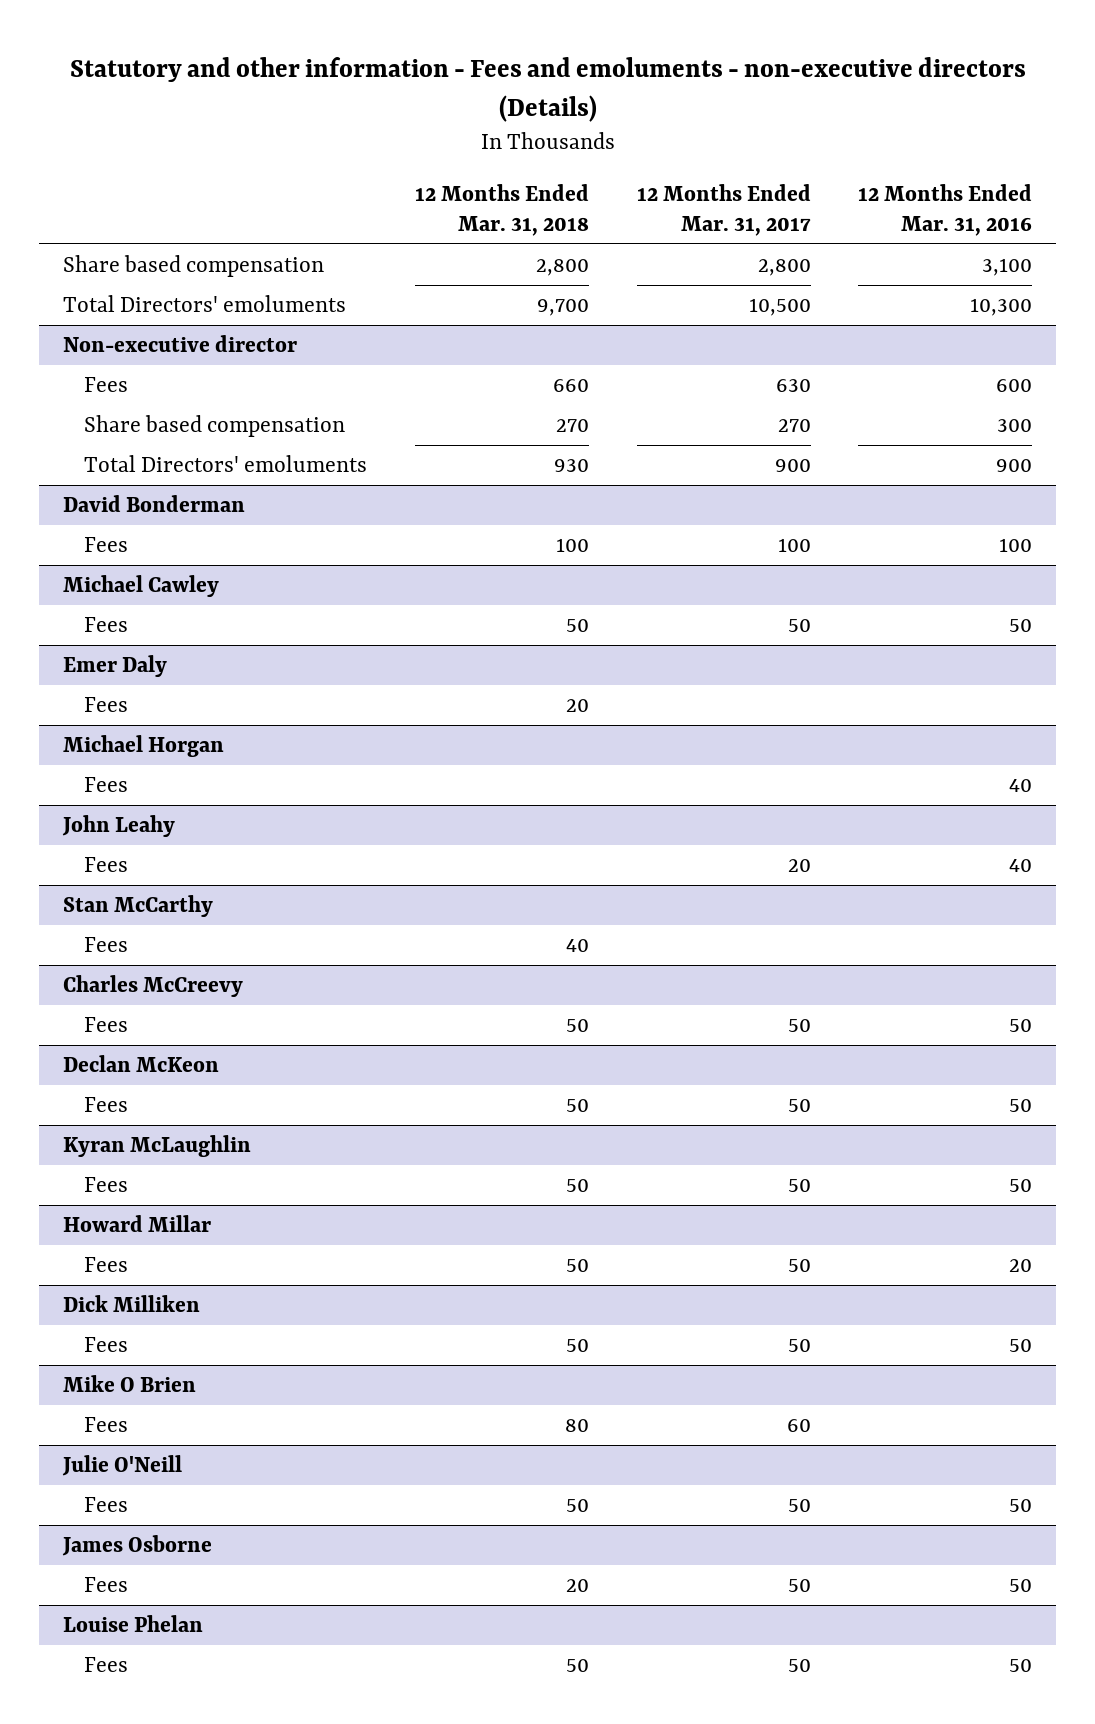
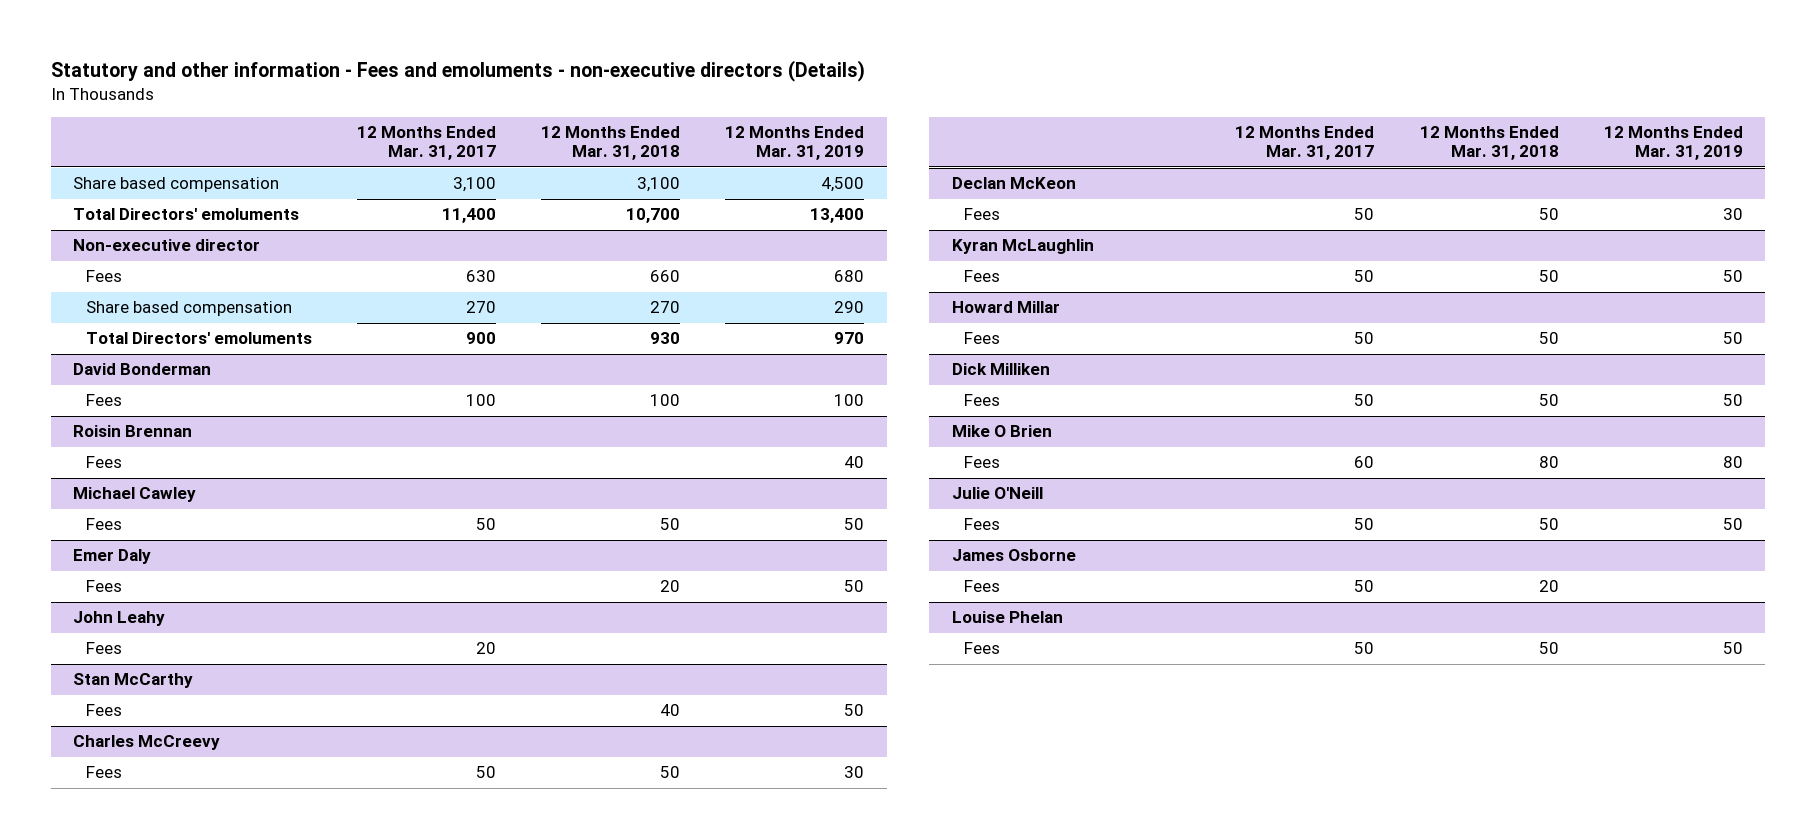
[858,184,1033,236] 12 Months Ended Mar. 31, 2016 -> none
none -> [725,125,865,161] 12 Months Ended Mar. 31, 2019
[535,259,589,277] 2,800 -> [637,177,681,193] 3,100
[757,259,811,277] 2,800 -> [453,177,497,193] 3,100
[536,299,589,317] 9,700 -> [626,208,681,224] 10,700
[748,298,811,317] 10,500 -> [442,208,497,224] 11,400
none -> [73,425,193,438] Roisin Brennan
none -> [85,456,122,469] Fees
[62,735,224,758] Michael Horgan -> none
[84,777,129,793] Fees -> none

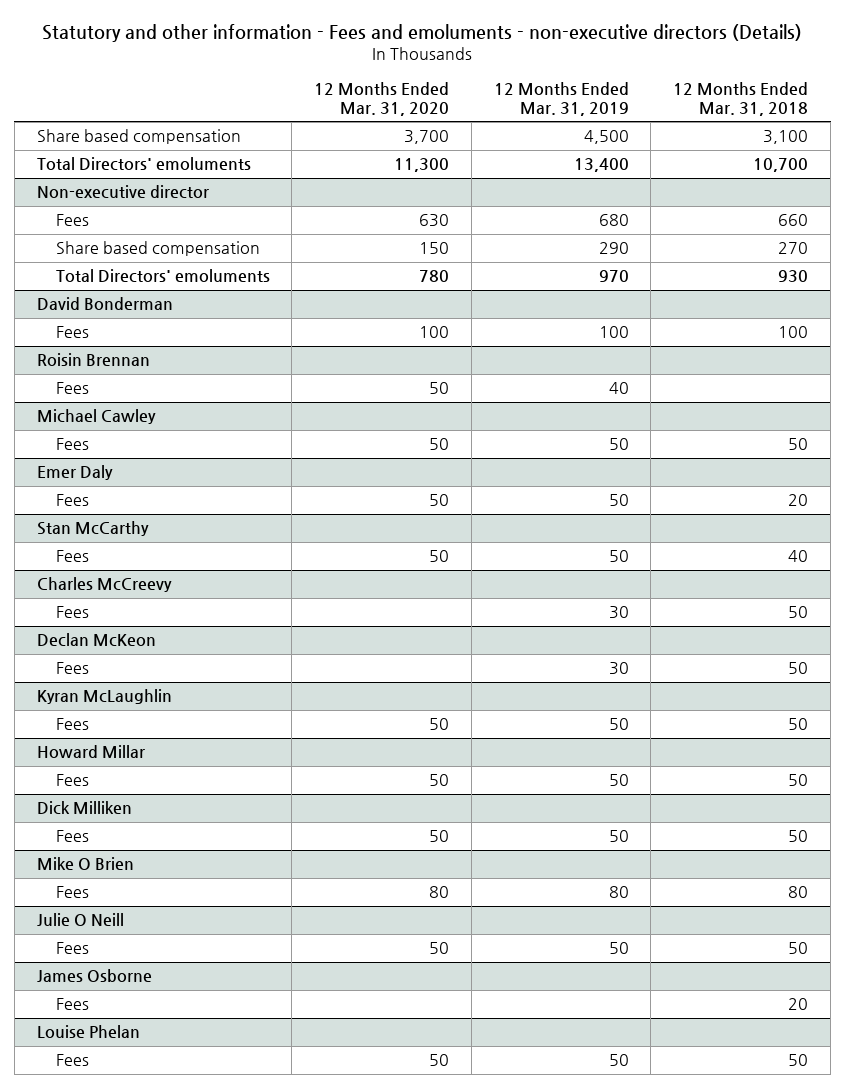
[357,125,497,161] 12 Months Ended Mar. 31, 2017 -> none
none -> [314,82,450,116] 12 Months Ended Mar. 31, 2020
[73,611,166,627] John Leahy -> none
[85,642,122,655] Fees -> none
[951,487,1043,500] Julie O'Neill -> [36,913,124,927] Julie O Neill

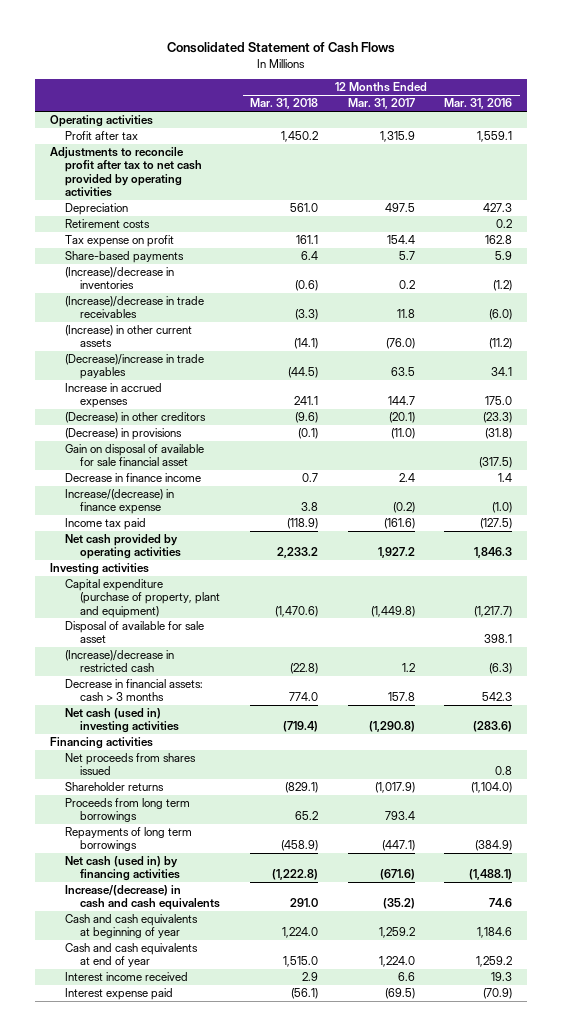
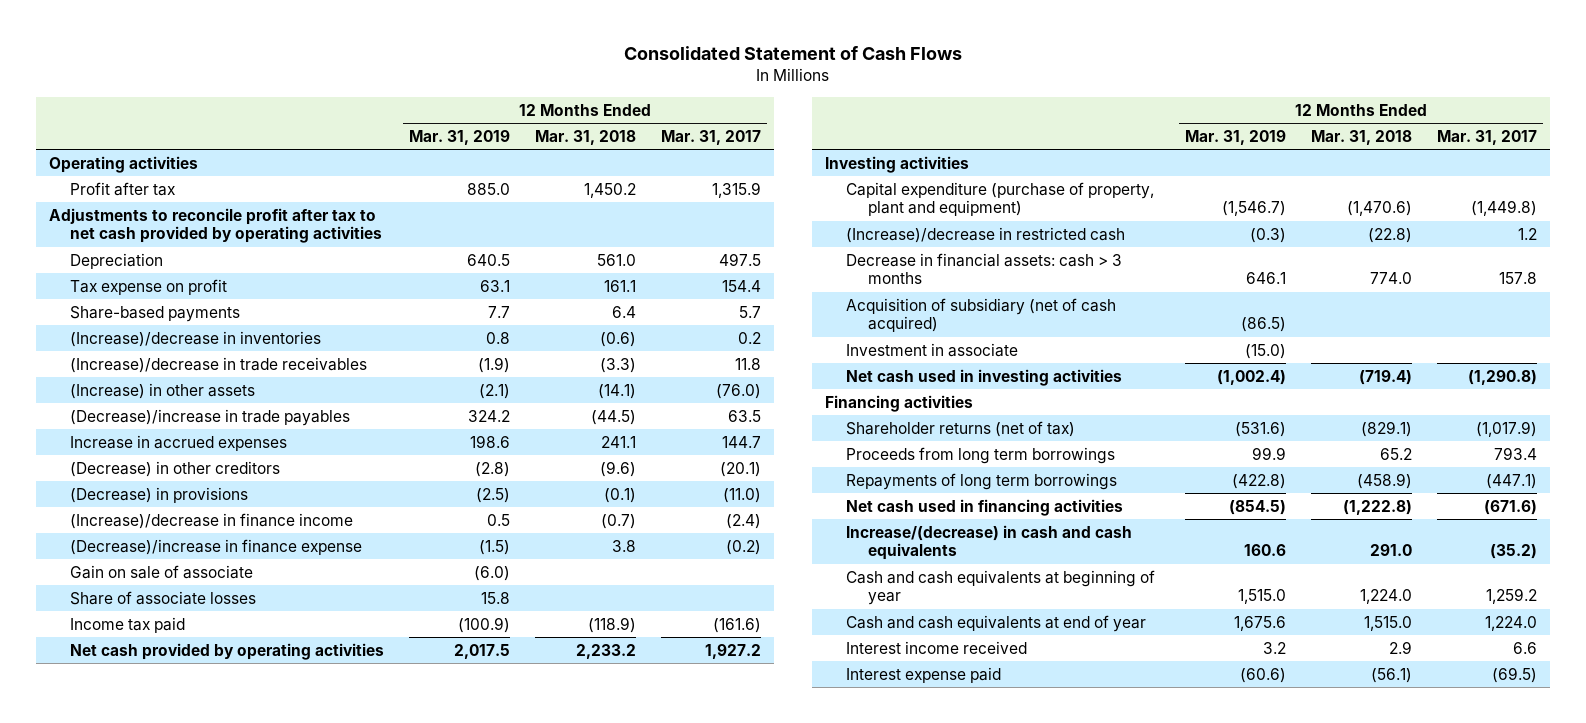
[444,98,513,110] Mar. 31, 2016 -> none
none -> [409,129,511,145] Mar. 31, 2019
[65,219,151,229] Retirement costs -> none
[65,325,193,348] (Increase) in other current assets -> [70,382,256,399] (Increase) in other assets
[65,444,205,467] Gain on disposal of available for sale financial asset -> none
[65,473,202,483] Decrease in finance income -> [70,512,354,529] (Increase)/decrease in finance income
[302,473,319,483] 0.7 -> [601,513,637,529] (0.7)
[398,473,415,483] 2.4 -> [726,513,762,529] (2.4)
[65,489,175,515] Increase/(decrease) in finance expense -> [70,538,363,555] (Decrease)/increase in finance expense
none -> [70,564,254,579] Gain on sale of associate
none -> [70,590,257,605] Share of associate losses
[65,621,205,644] Disposal of available for sale asset -> none
none -> [846,297,1117,333] Acquisition of subsidiary (net of cash acquired)
none -> [846,342,1019,357] Investment in associate
[65,708,180,734] Net cash (used in) investing activities -> [846,368,1123,386] Net cash used in investing activities
[65,753,197,776] Net proceeds from shares issued -> none
[65,782,165,792] Shareholder returns -> [846,420,1076,437] Shareholder returns (net of tax)
[65,856,181,882] Net cash (used in) by financing activities -> [846,498,1124,516] Net cash used in financing activities

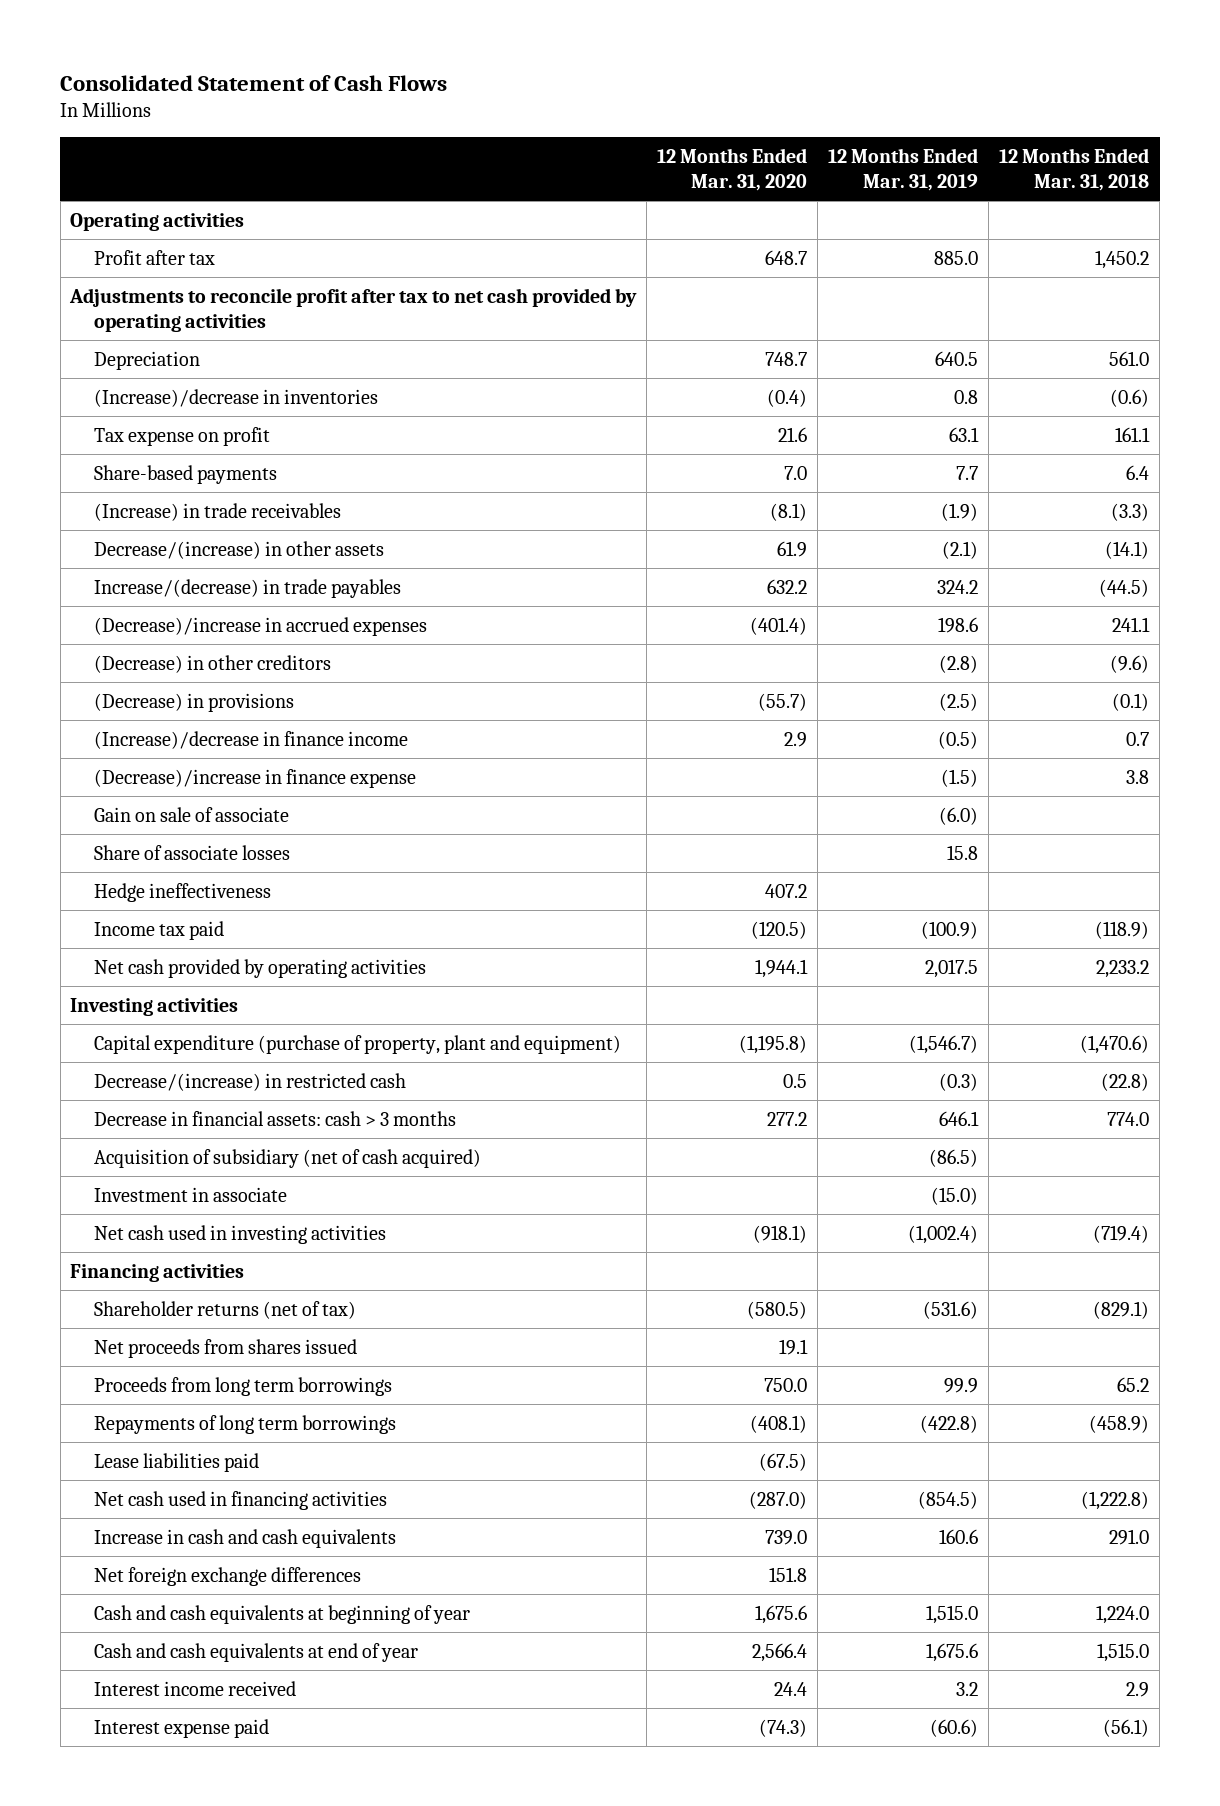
[661,129,762,145] Mar. 31, 2017 -> none
none -> [657,147,808,191] 12 Months Ended Mar. 31, 2020
[70,330,322,347] (Increase)/decrease in inventories -> [93,388,378,407] (Increase)/decrease in inventories
[70,356,368,373] (Increase)/decrease in trade receivables -> [93,502,341,521] (Increase) in trade receivables
[70,382,256,399] (Increase) in other assets -> [93,540,384,559] Decrease/(increase) in other assets
[70,408,351,426] (Decrease)/increase in trade payables -> [93,578,401,598] Increase/(decrease) in trade payables
[70,434,288,451] Increase in accrued expenses -> [93,616,427,636] (Decrease)/increase in accrued expenses
[487,513,511,526] 0.5 -> [938,730,979,749] (0.5)
[601,513,637,529] (0.7) -> [1126,731,1150,746] 0.7
none -> [93,882,271,902] Hedge ineffectiveness
[846,226,1126,243] (Increase)/decrease in restricted cash -> [93,1072,406,1091] Decrease/(increase) in restricted cash
none -> [93,1338,357,1358] Net proceeds from shares issued
none -> [93,1452,259,1472] Lease liabilities paid
[846,524,1133,561] Increase/(decrease) in cash and cash equivalents -> [93,1528,396,1548] Increase in cash and cash equivalents
none -> [93,1566,361,1586] Net foreign exchange differences

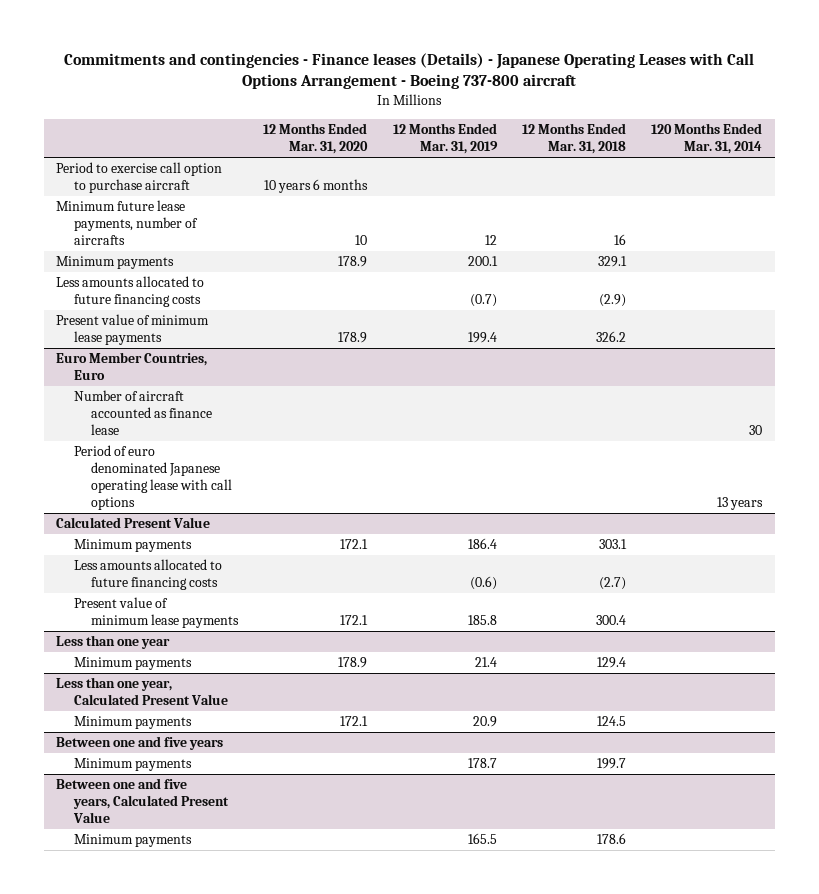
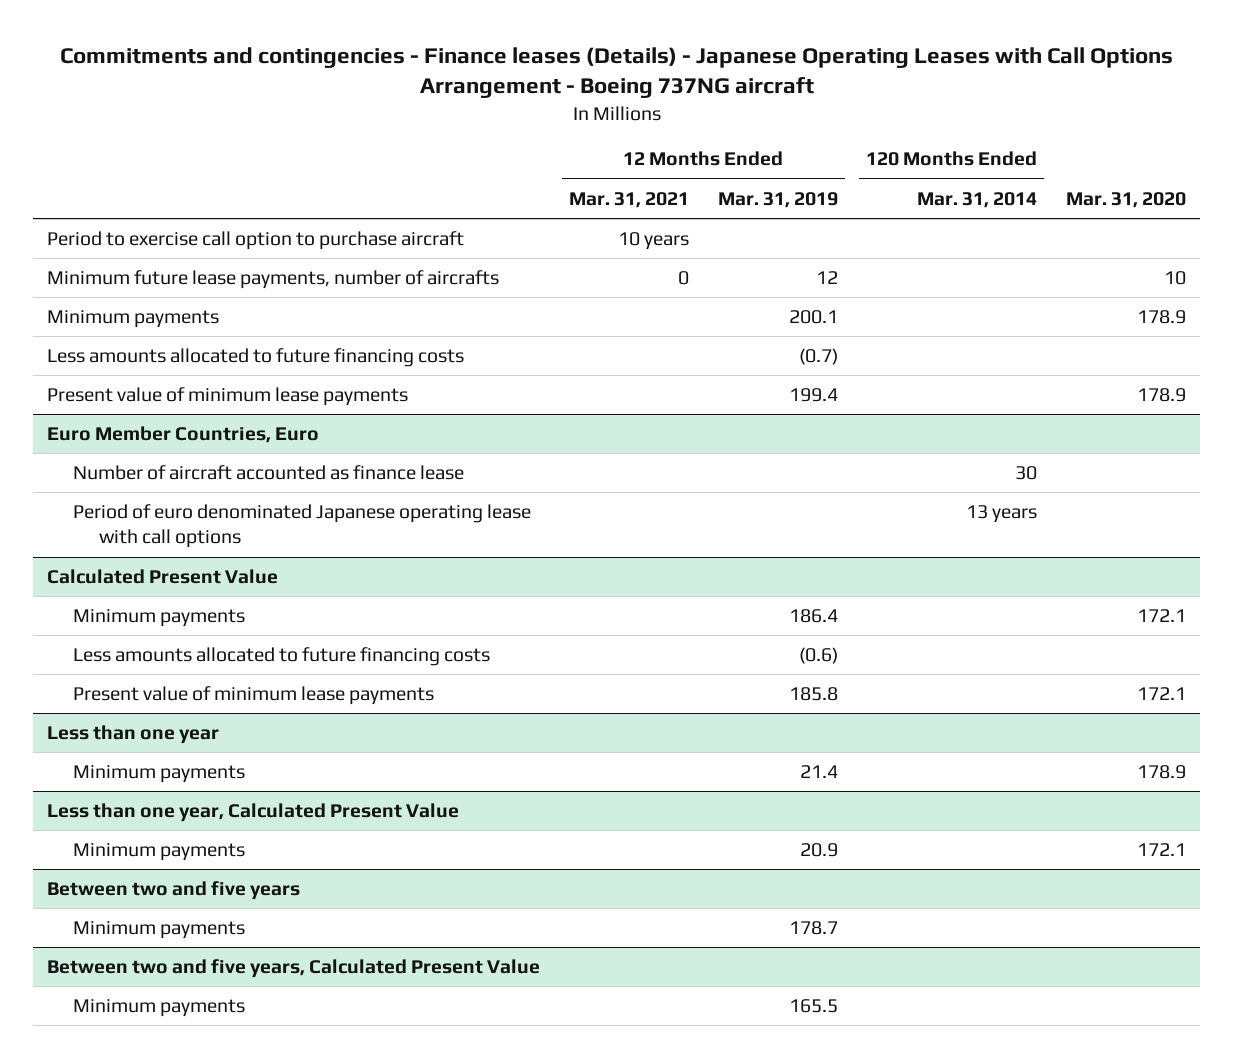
[64,53,755,90] Commitments and contingencies - Finance leases (Details) - Japanese Operating Leases with Call Options Arrangement - Boeing 737-800 aircraft -> [59,47,1173,99] Commitments and contingencies - Finance leases (Details) - Japanese Operating Leases with Call Options Arrangement - Boeing 737NG aircraft
[263,123,369,155] 12 Months Ended Mar. 31, 2020 -> none
[522,123,627,155] 12 Months Ended Mar. 31, 2018 -> none
none -> [568,191,689,208] Mar. 31, 2021
none -> [1065,191,1186,208] Mar. 31, 2020
[56,736,224,751] Between one and five years -> [47,881,301,901] Between two and five years
[56,778,229,824] Between one and five years, Calculated Present Value -> [47,959,541,979] Between two and five years, Calculated Present Value

